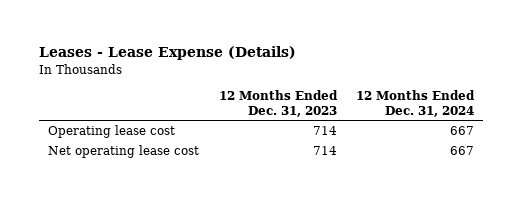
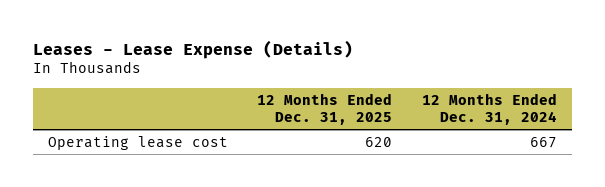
[218,89,338,117] 12 Months Ended Dec. 31, 2023 -> none
none -> [257,92,393,125] 12 Months Ended Dec. 31, 2025
[48,145,200,159] Net operating lease cost -> none

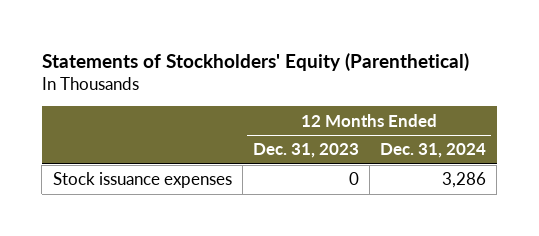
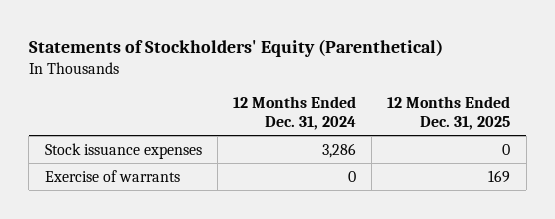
[252,143,359,159] Dec. 31, 2023 -> none
none -> [387,96,511,130] 12 Months Ended Dec. 31, 2025
none -> [44,169,180,182] Exercise of warrants

